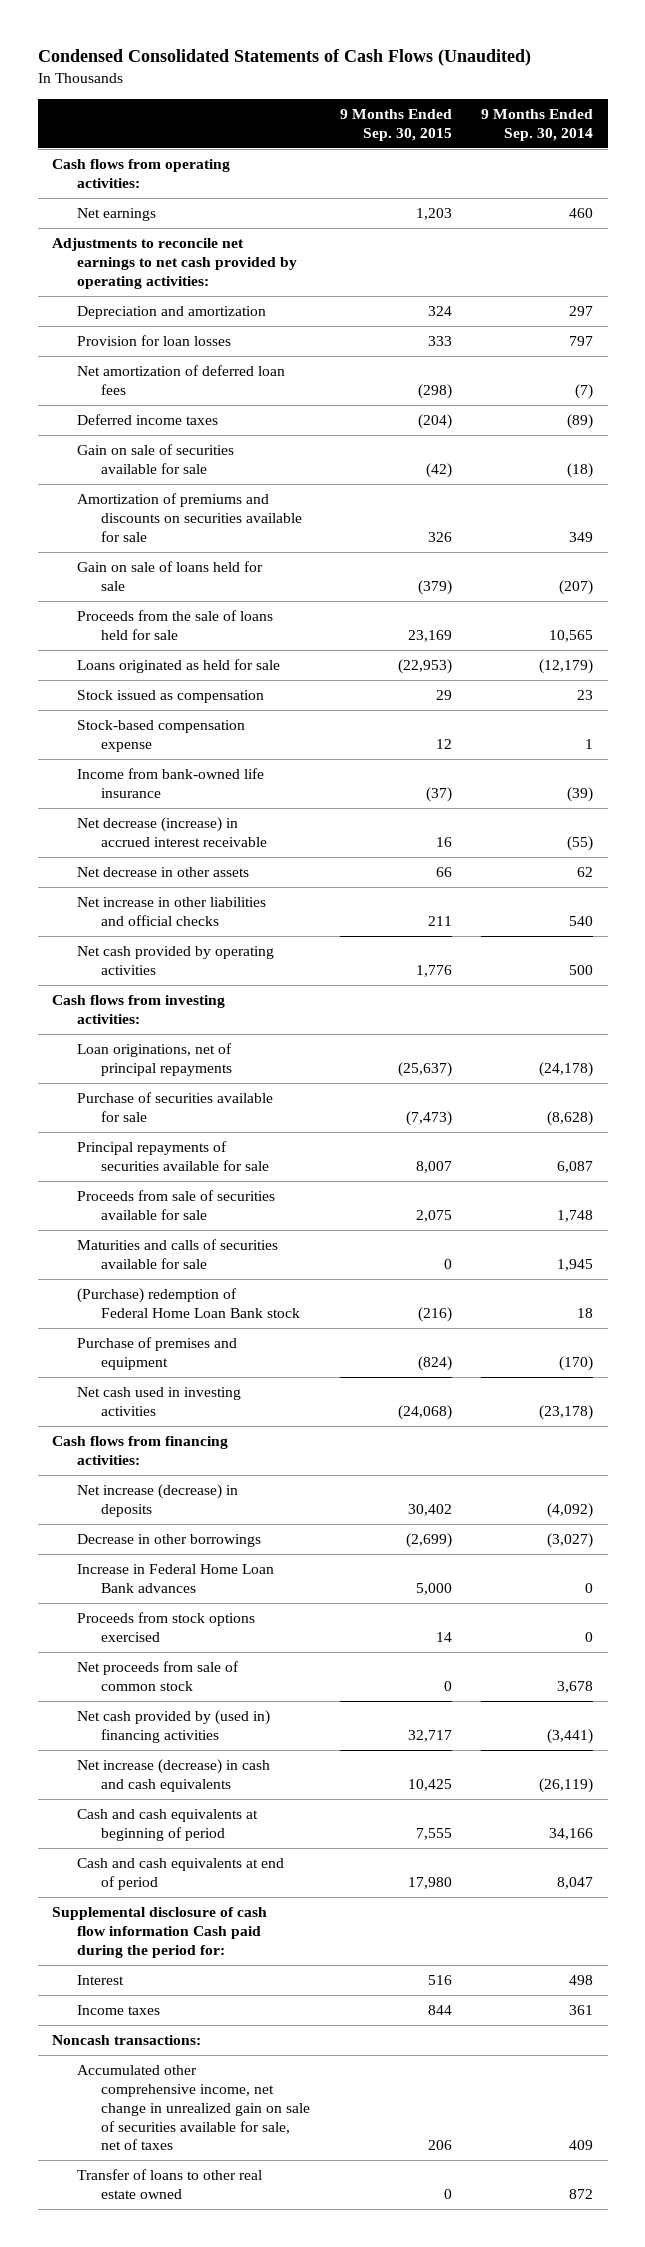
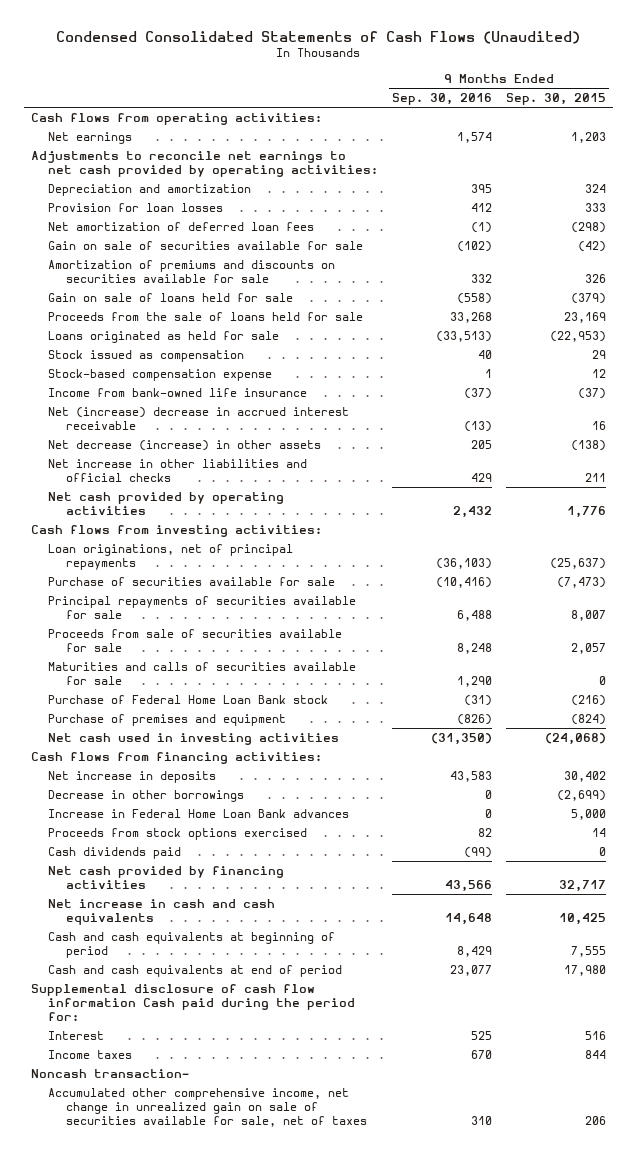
[481,108,594,141] 9 Months Ended Sep. 30, 2014 -> none
none -> [392,93,493,106] Sep. 30, 2016
[76,414,218,426] Deferred income taxes -> none
[76,817,268,848] Net decrease (increase) in accrued interest receivable -> [48,406,350,431] Net (increase) decrease in accrued interest receivable
[76,867,249,878] Net decrease in other assets -> [48,439,322,451] Net decrease (increase) in other assets
[435,867,452,878] 66 -> [570,439,606,451] (138)
[415,1210,452,1223] 2,075 -> [570,643,606,655] 2,057
[76,1288,301,1319] (Purchase) redemption of Federal Home Loan Bank stock -> [48,694,329,704] Purchase of Federal Home Loan Bank stock
[76,1484,238,1518] Net increase (decrease) in deposits -> [48,770,217,783] Net increase in deposits
[76,1661,239,1692] Net proceeds from sale of common stock -> none
none -> [48,846,182,859] Cash dividends paid
[76,1710,270,1744] Net cash provided by (used in) financing activities -> [48,865,285,890] Net cash provided by financing activities
[76,1759,270,1793] Net increase (decrease) in cash and cash equivalents -> [48,898,276,926] Net increase in cash and cash equivalents
[52,2035,202,2046] Noncash transactions: -> [30,1068,189,1078] Noncash transaction-
[76,2169,262,2200] Transfer of loans to other real estate owned -> none

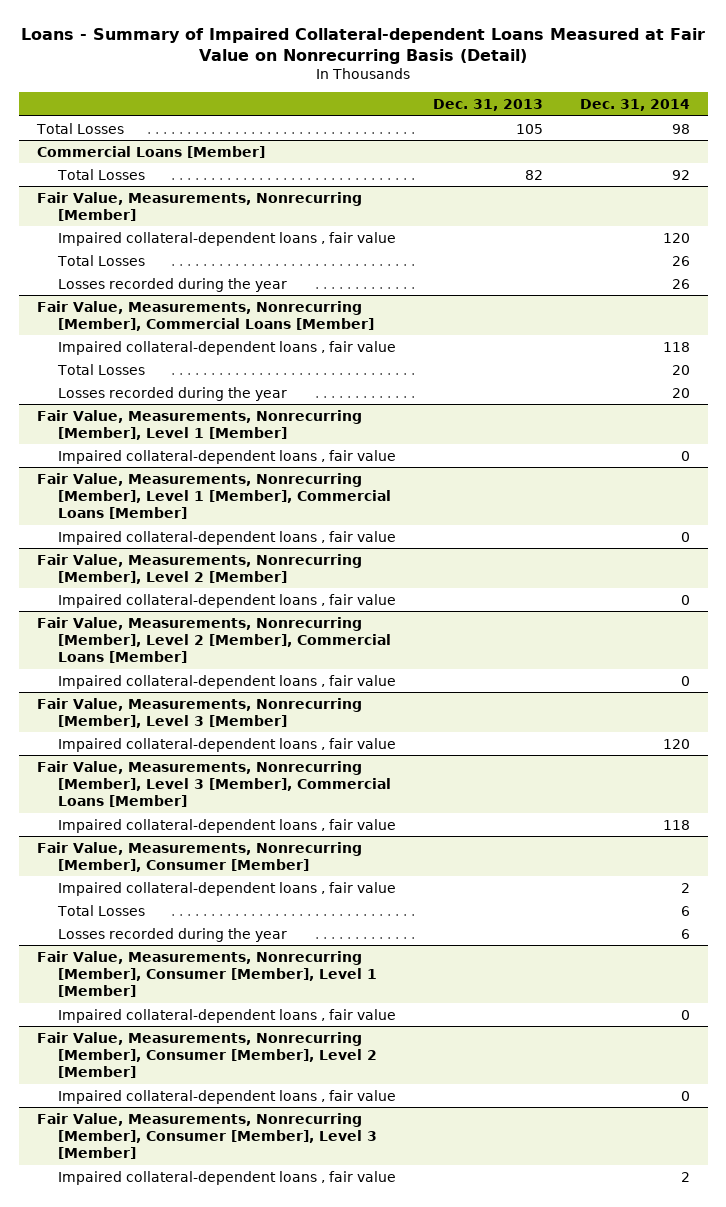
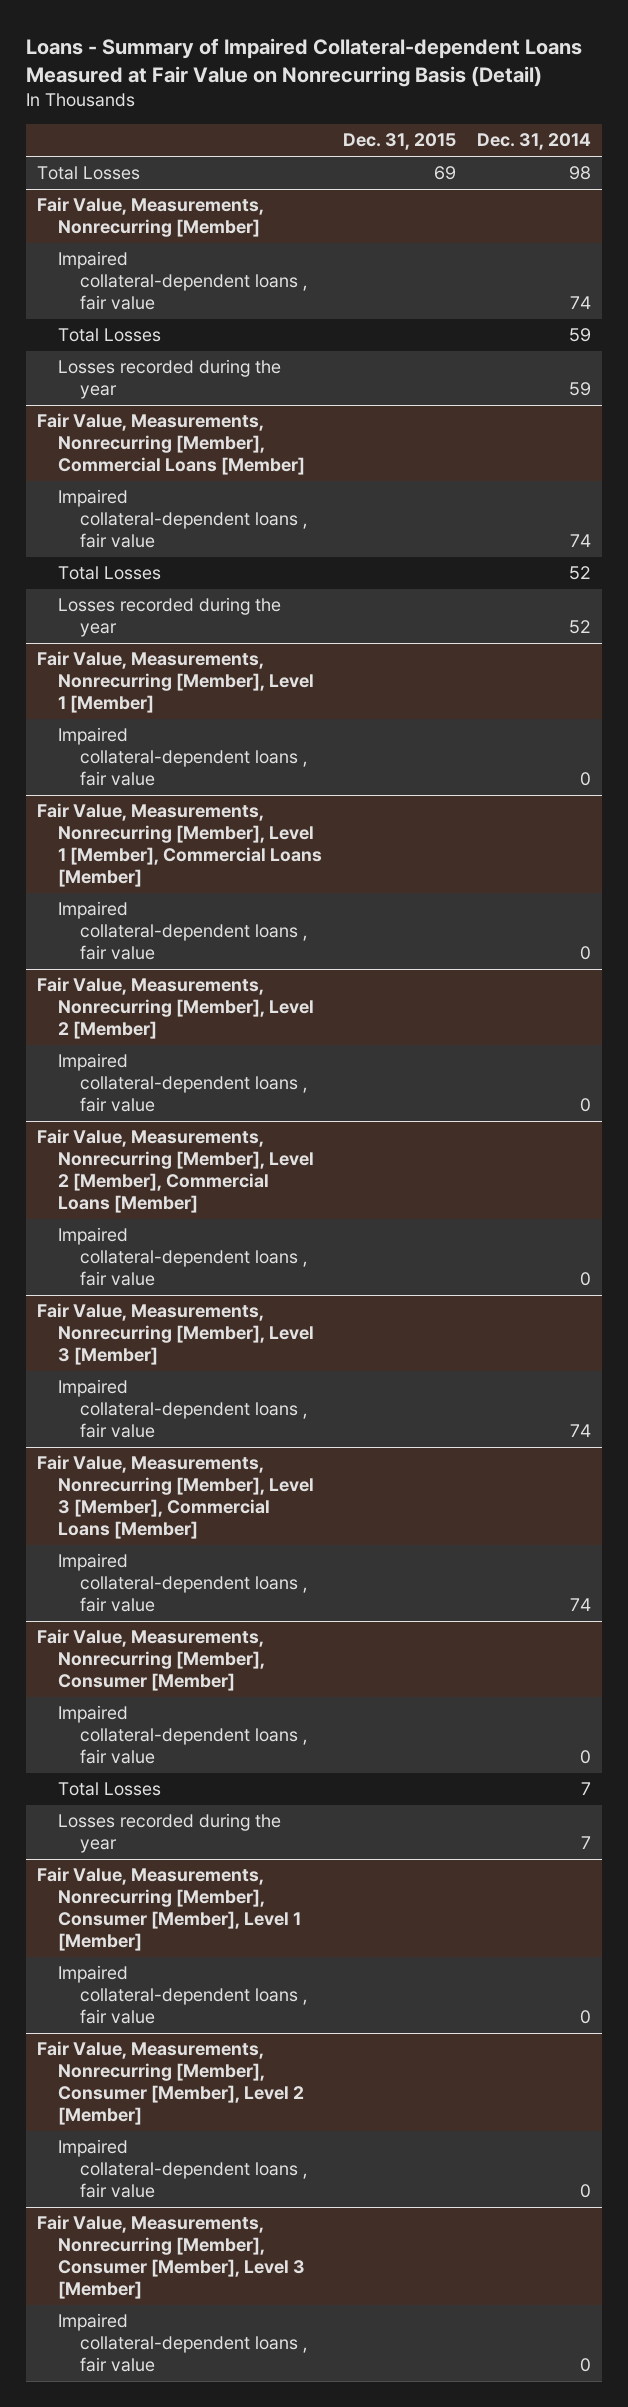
[432,99,543,112] Dec. 31, 2013 -> none
none -> [343,133,457,151] Dec. 31, 2015
[36,145,265,158] Commercial Loans [Member] -> none
[57,168,146,180] Total Losses -> none
[662,232,690,243] 120 -> [570,296,592,310] 74
[671,255,690,266] 26 -> [569,328,592,343] 59
[671,278,690,289] 26 -> [569,382,592,397] 59
[662,341,690,352] 118 -> [570,534,592,548] 74
[671,364,690,375] 20 -> [569,566,592,581] 52
[671,387,690,398] 20 -> [569,620,592,635] 52
[662,738,690,749] 120 -> [570,1424,592,1438] 74
[662,819,690,830] 118 -> [570,1598,592,1612] 74
[680,882,690,893] 2 -> [580,1750,592,1765] 0
[680,905,690,916] 6 -> [581,1782,592,1796] 7
[680,928,690,939] 6 -> [581,1836,592,1850] 7
[680,1171,690,1182] 2 -> [580,2358,592,2373] 0

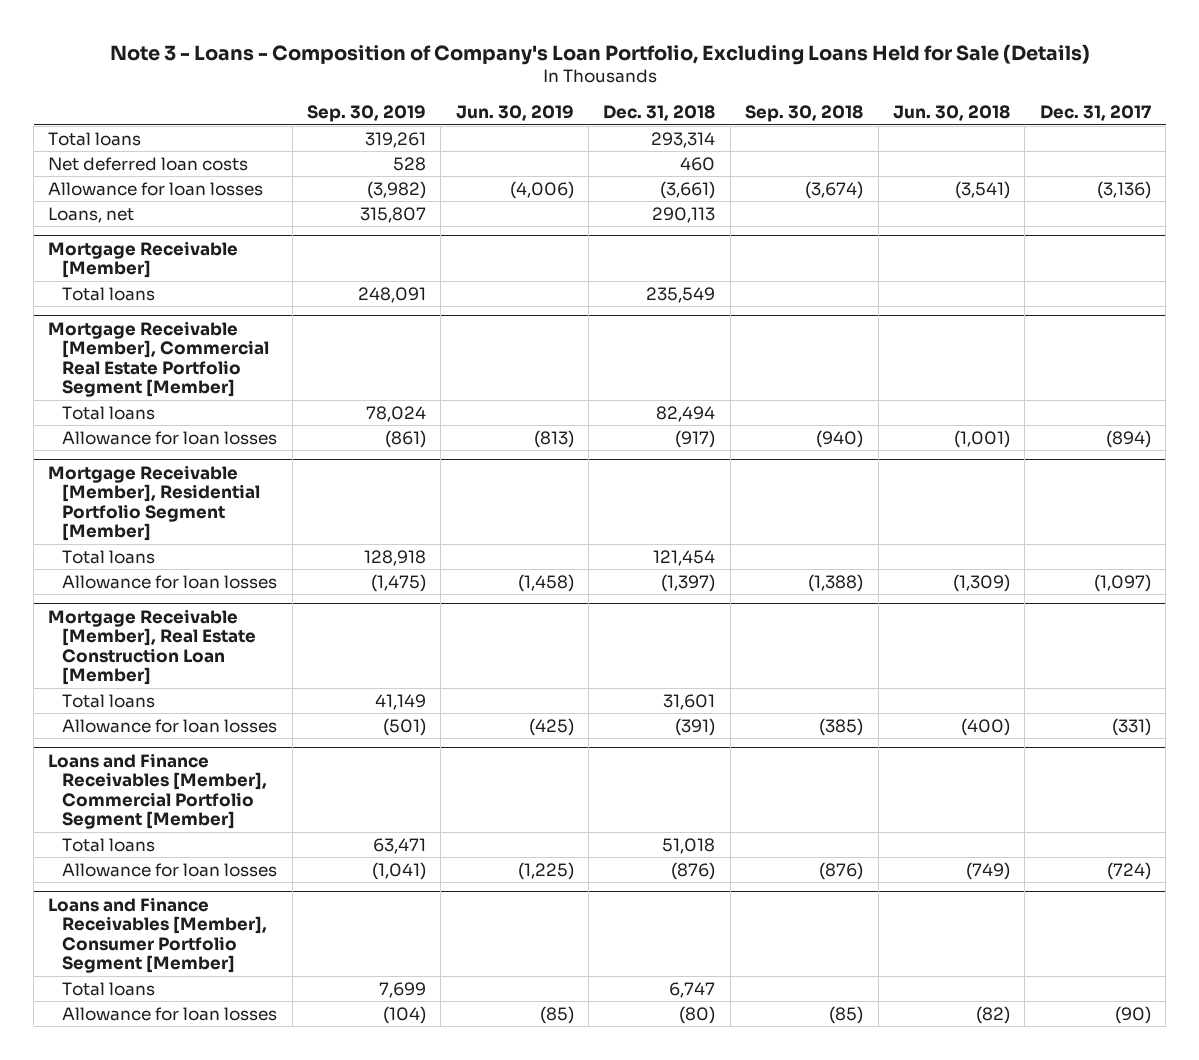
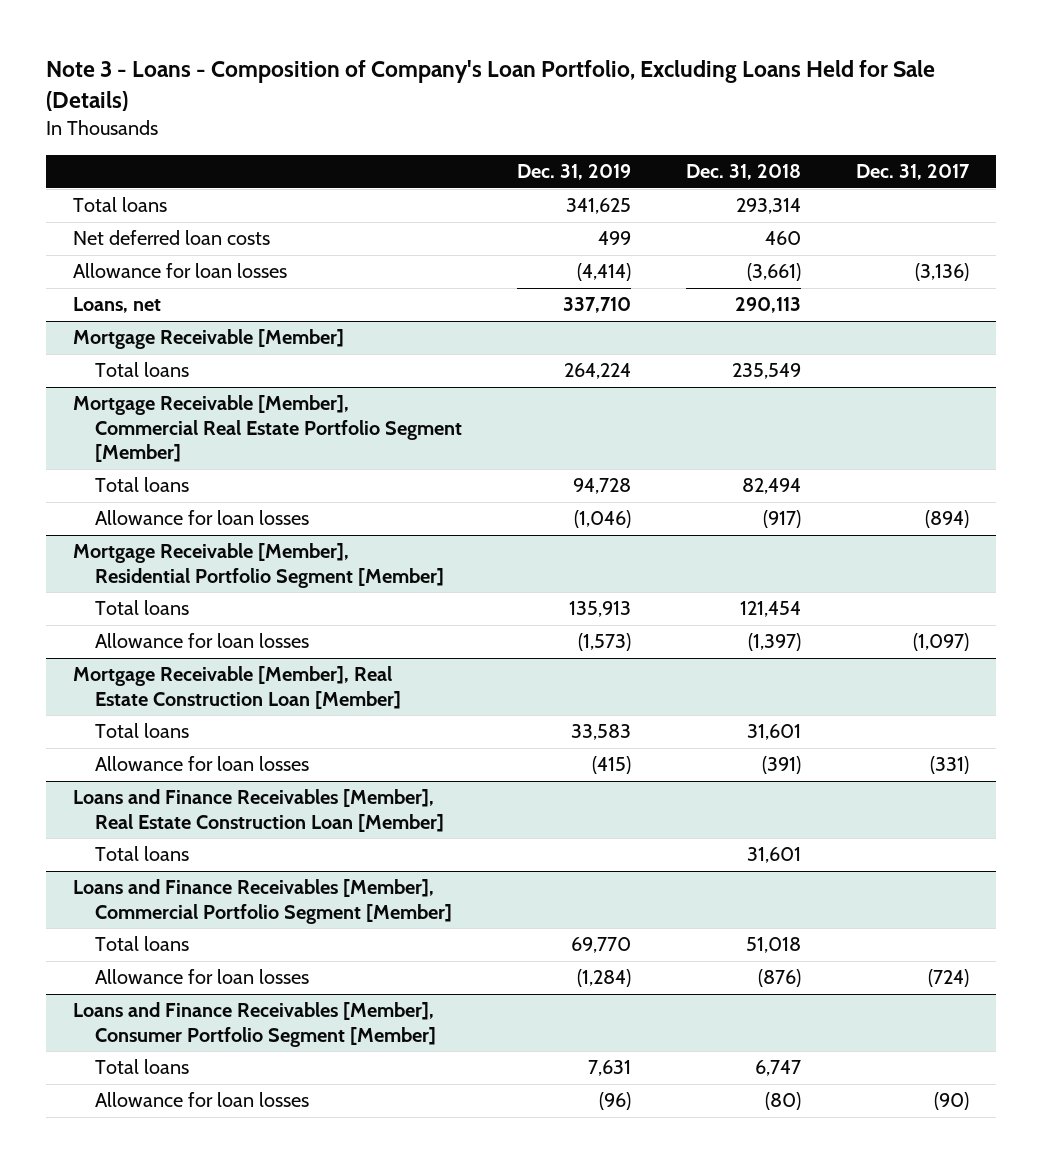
[306,105,426,123] Sep. 30, 2019 -> none
[455,105,574,122] Jun. 30, 2019 -> none
[745,105,864,123] Sep. 30, 2018 -> none
[892,105,1010,122] Jun. 30, 2018 -> none
none -> [516,164,631,181] Dec. 31, 2019
none -> [73,789,444,832] Loans and Finance Receivables [Member], Real Estate Construction Loan [Member]
none -> [94,846,189,862] Total loans

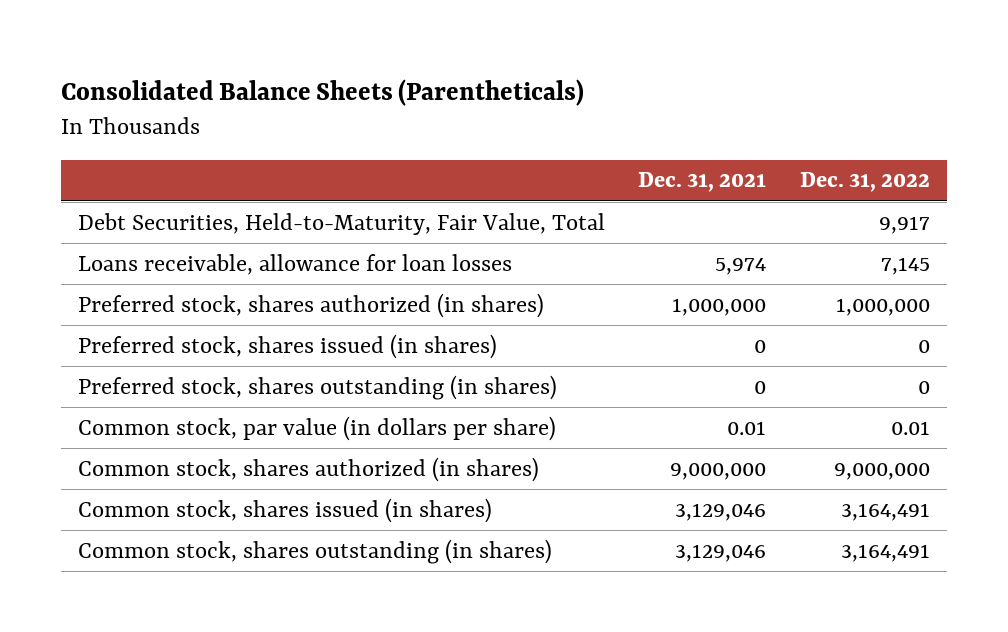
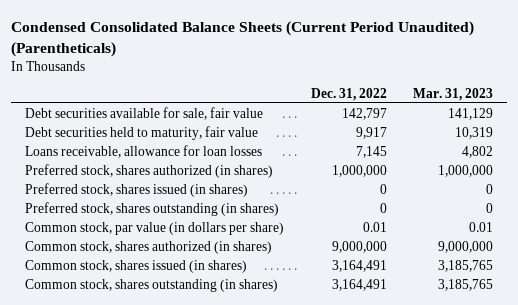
[61,79,585,107] Consolidated Balance Sheets (Parentheticals) -> [11,21,475,57] Condensed Consolidated Balance Sheets (Current Period Unaudited) (Parentheticals)
[638,172,767,193] Dec. 31, 2021 -> none
none -> [413,87,494,101] Mar. 31, 2023
none -> [24,106,263,120] Debt securities available for sale, fair value
[77,212,605,235] Debt Securities, Held-to-Maturity, Fair Value, Total -> [24,125,258,140] Debt securities held to maturity, fair value

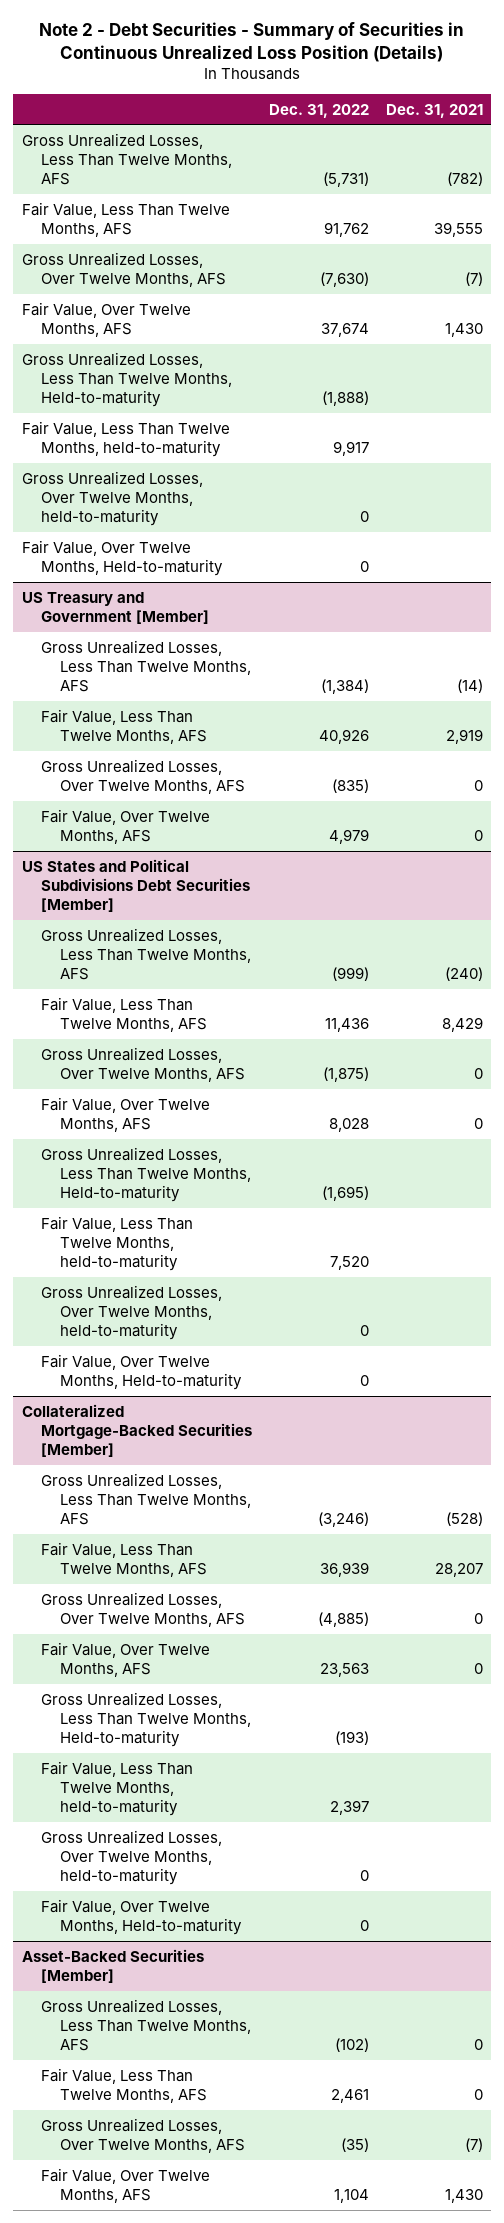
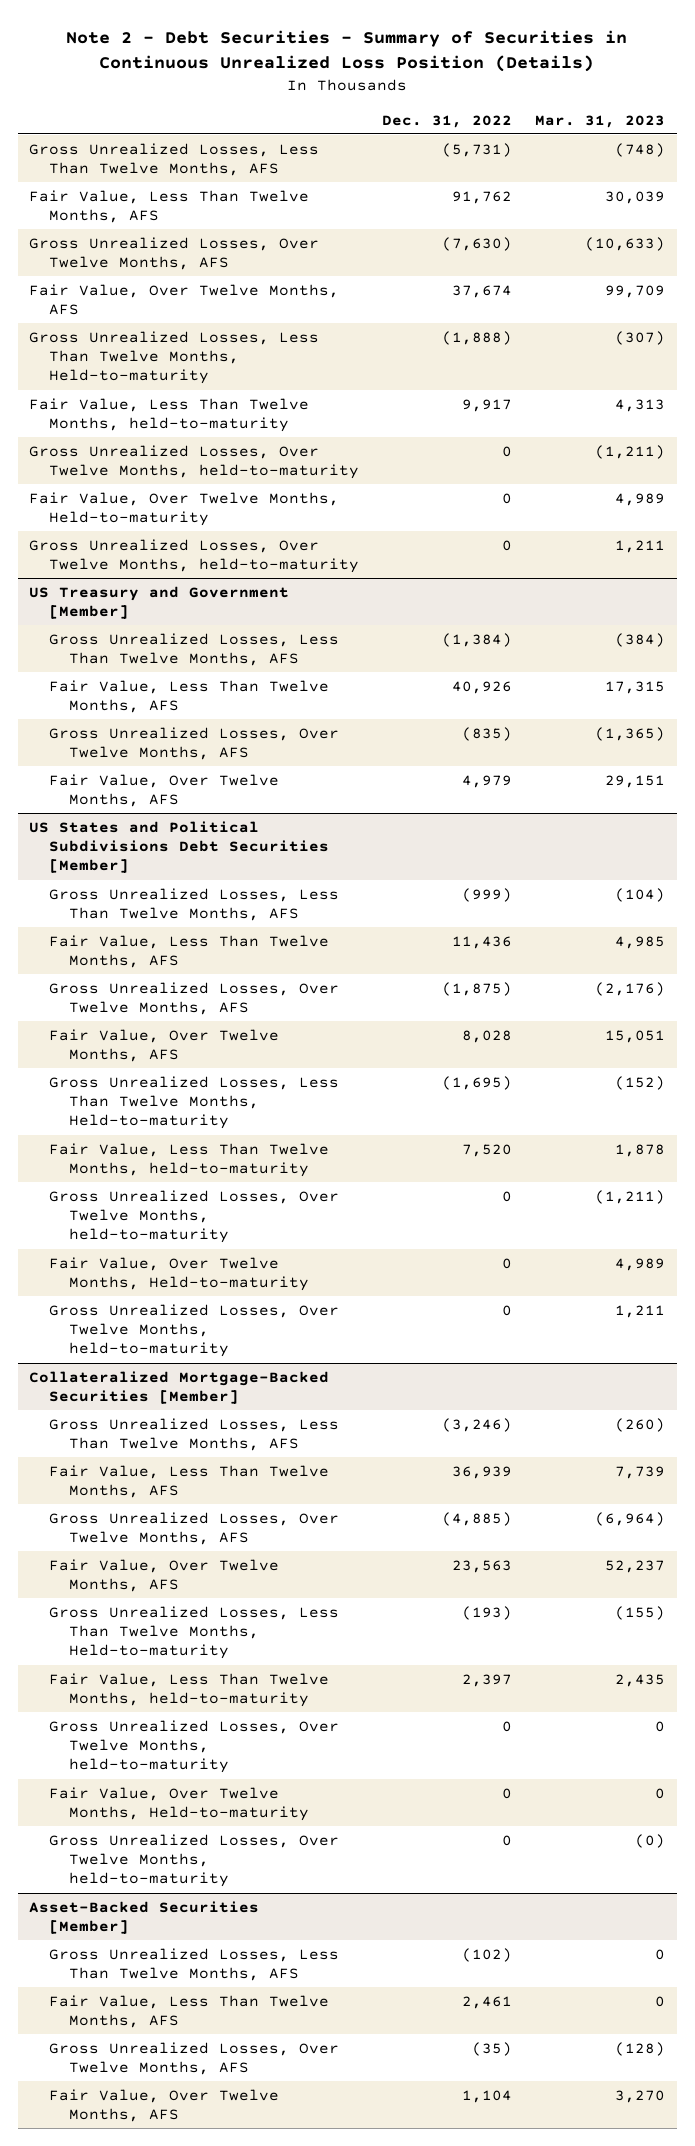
[385,103,483,118] Dec. 31, 2021 -> none
none -> [535,114,666,128] Mar. 31, 2023
none -> [29,538,360,574] Gross Unrealized Losses, Over Twelve Months, held-to-maturity
none -> [49,1303,340,1358] Gross Unrealized Losses, Over Twelve Months, held-to-maturity
none -> [49,1833,340,1888] Gross Unrealized Losses, Over Twelve Months, held-to-maturity

